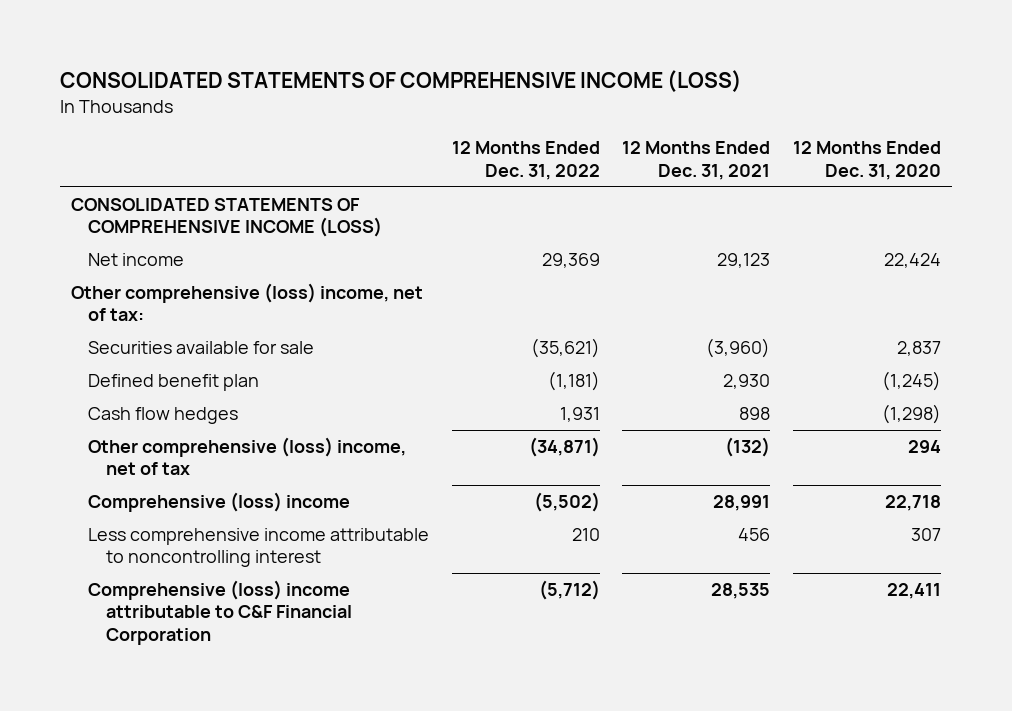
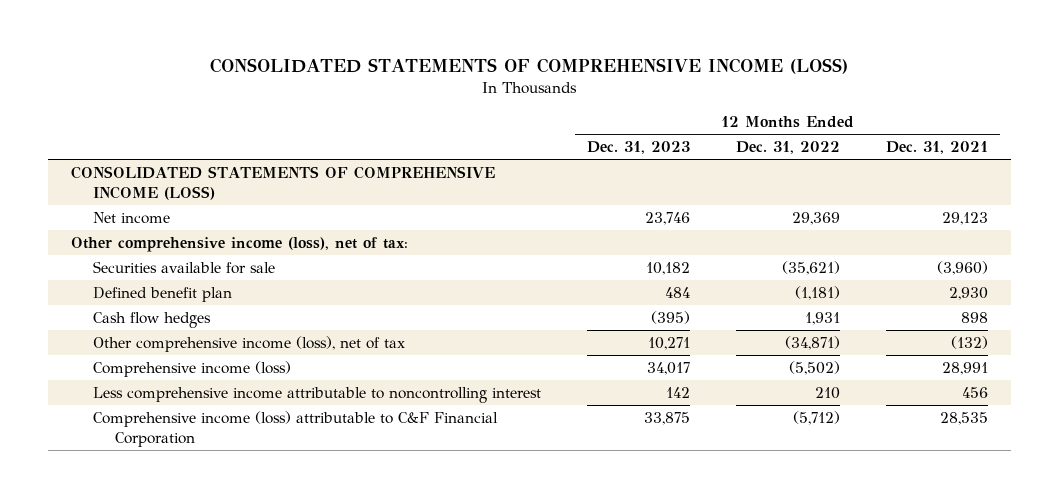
[793,141,942,180] 12 Months Ended Dec. 31, 2020 -> none
none -> [586,141,690,155] Dec. 31, 2023
[71,283,424,322] Other comprehensive (loss) income, net of tax: -> [70,236,408,252] Other comprehensive income (loss), net of tax:
[88,437,407,476] Other comprehensive (loss) income, net of tax -> [92,335,405,352] Other comprehensive income (loss), net of tax
[88,492,351,513] Comprehensive (loss) income -> [92,360,291,377] Comprehensive income (loss)
[88,580,352,645] Comprehensive (loss) income attributable to C&F Financial Corporation -> [92,410,498,448] Comprehensive income (loss) attributable to C&F Financial Corporation

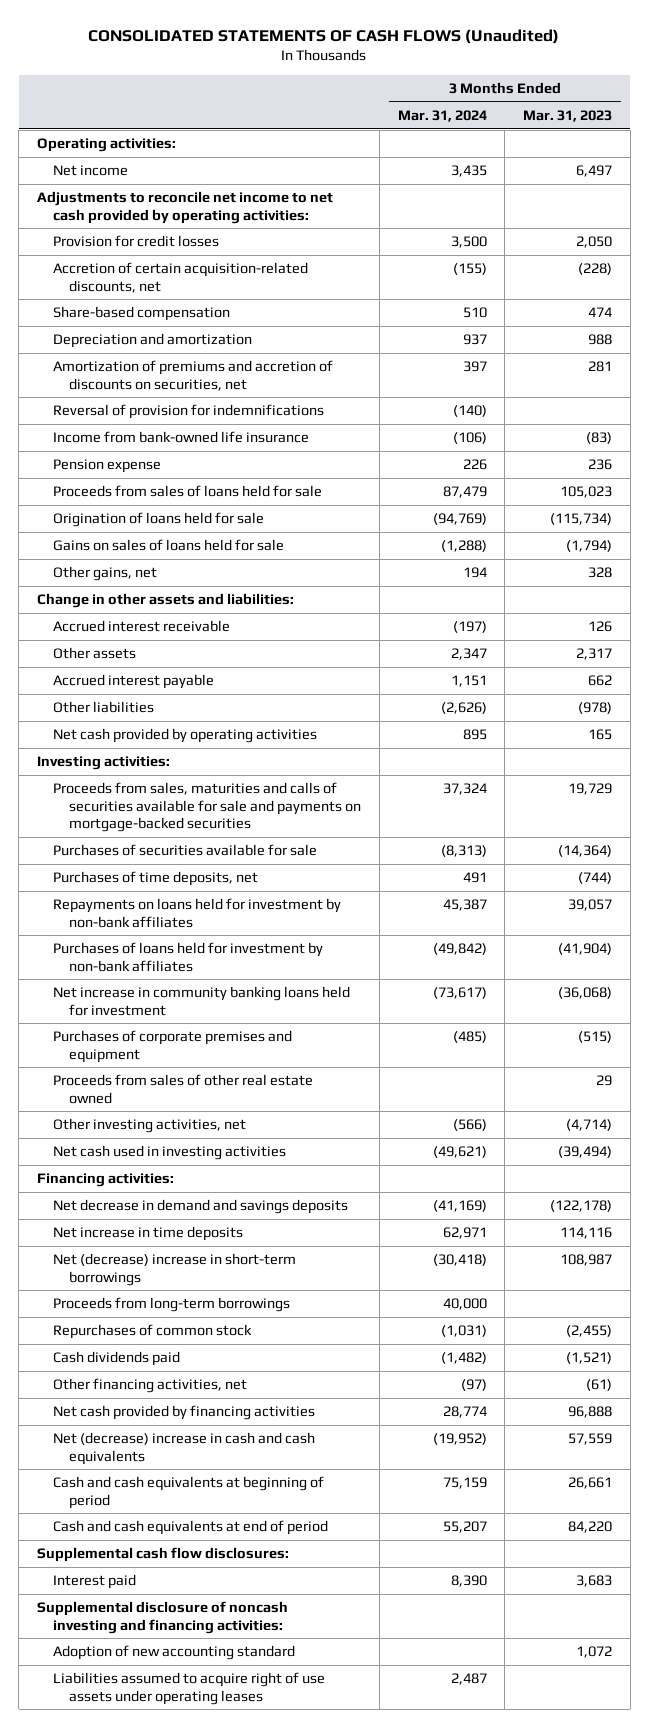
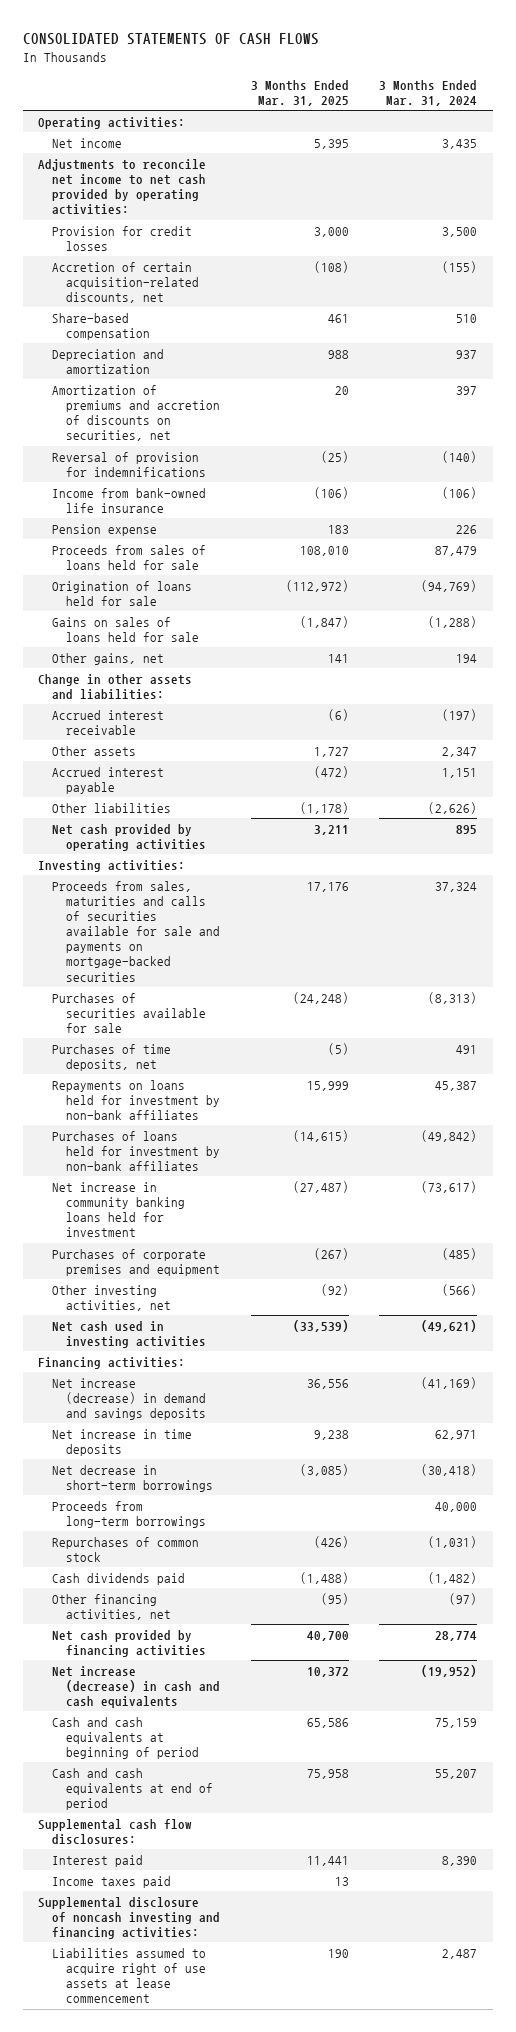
[88,28,560,44] CONSOLIDATED STATEMENTS OF CASH FLOWS (Unaudited) -> [23,33,320,46] CONSOLIDATED STATEMENTS OF CASH FLOWS
[523,110,613,123] Mar. 31, 2023 -> none
none -> [250,79,349,106] 3 Months Ended Mar. 31, 2025
[53,1074,314,1104] Proceeds from sales of other real estate owned -> none
[53,1199,349,1215] Net decrease in demand and savings deposits -> [52,1377,206,1421] Net increase (decrease) in demand and savings deposits
[53,1253,297,1286] Net (decrease) increase in short-term borrowings -> [52,1464,213,1492] Net decrease in short-term borrowings
[53,1432,316,1465] Net (decrease) increase in cash and cash equivalents -> [52,1665,220,1709] Net increase (decrease) in cash and cash equivalents
none -> [52,1875,172,1888] Income taxes paid
[53,1645,296,1661] Adoption of new accounting standard -> none
[53,1672,326,1705] Liabilities assumed to acquire right of use assets under operating leases -> [52,1947,207,2004] Liabilities assumed to acquire right of use assets at lease commencement

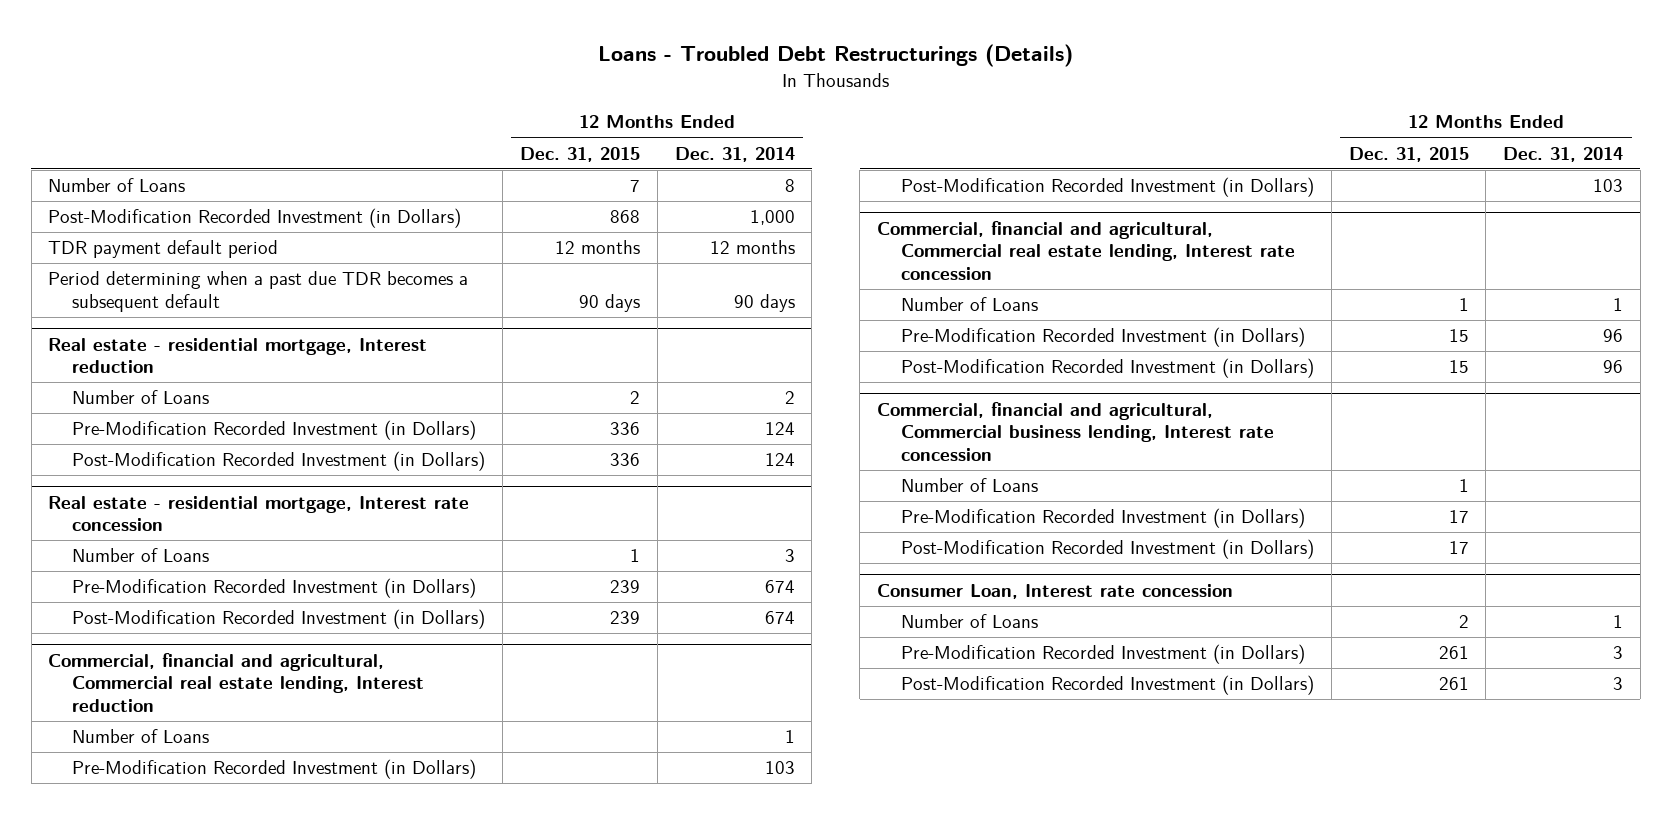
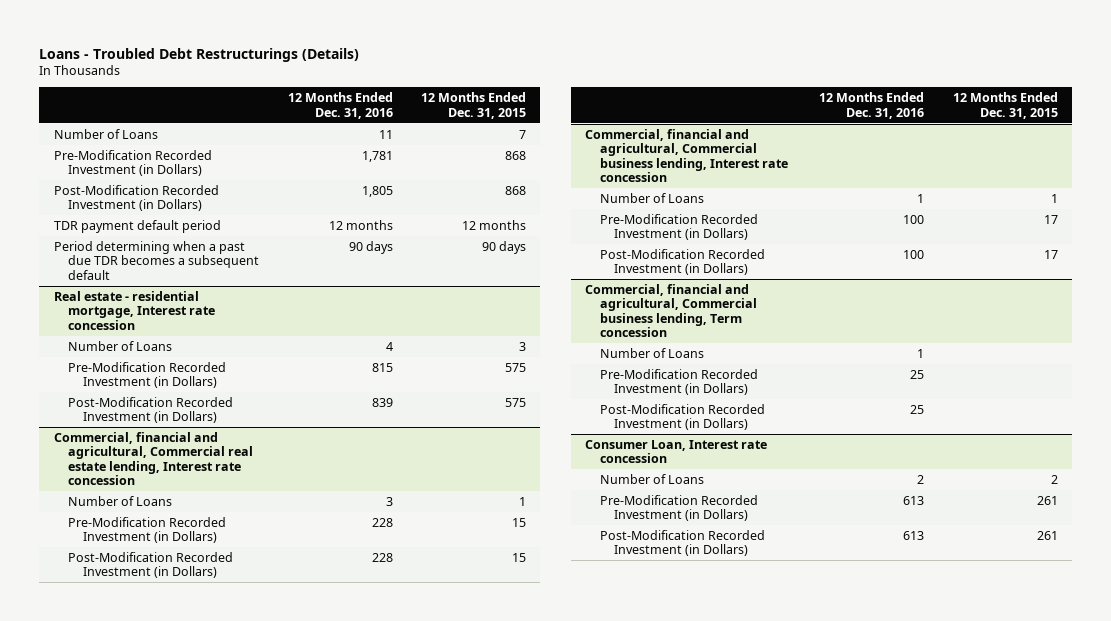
[674,146,795,162] Dec. 31, 2014 -> none
none -> [287,92,393,119] 12 Months Ended Dec. 31, 2016
none -> [53,149,212,177] Pre-Modification Recorded Investment (in Dollars)
[48,337,428,374] Real estate - residential mortgage, Interest reduction -> none
[72,390,210,405] Number of Loans -> none
[72,420,477,441] Pre-Modification Recorded Investment (in Dollars) -> none
[72,451,486,472] Post-Modification Recorded Investment (in Dollars) -> none
[48,652,425,712] Commercial, financial and agricultural, Commercial real estate lending, Interest reduction -> none
[72,729,210,744] Number of Loans -> none
[72,759,477,780] Pre-Modification Recorded Investment (in Dollars) -> none
[900,177,1314,198] Post-Modification Recorded Investment (in Dollars) -> none
[630,549,641,563] 1 -> [519,341,527,351] 3
[610,580,641,594] 239 -> [505,362,527,372] 575
[610,611,641,625] 239 -> [505,397,527,407] 575
none -> [585,283,757,337] Commercial, financial and agricultural, Commercial business lending, Term concession
none -> [599,347,704,358] Number of Loans
none -> [599,368,758,396] Pre-Modification Recorded Investment (in Dollars)
none -> [599,403,765,431] Post-Modification Recorded Investment (in Dollars)

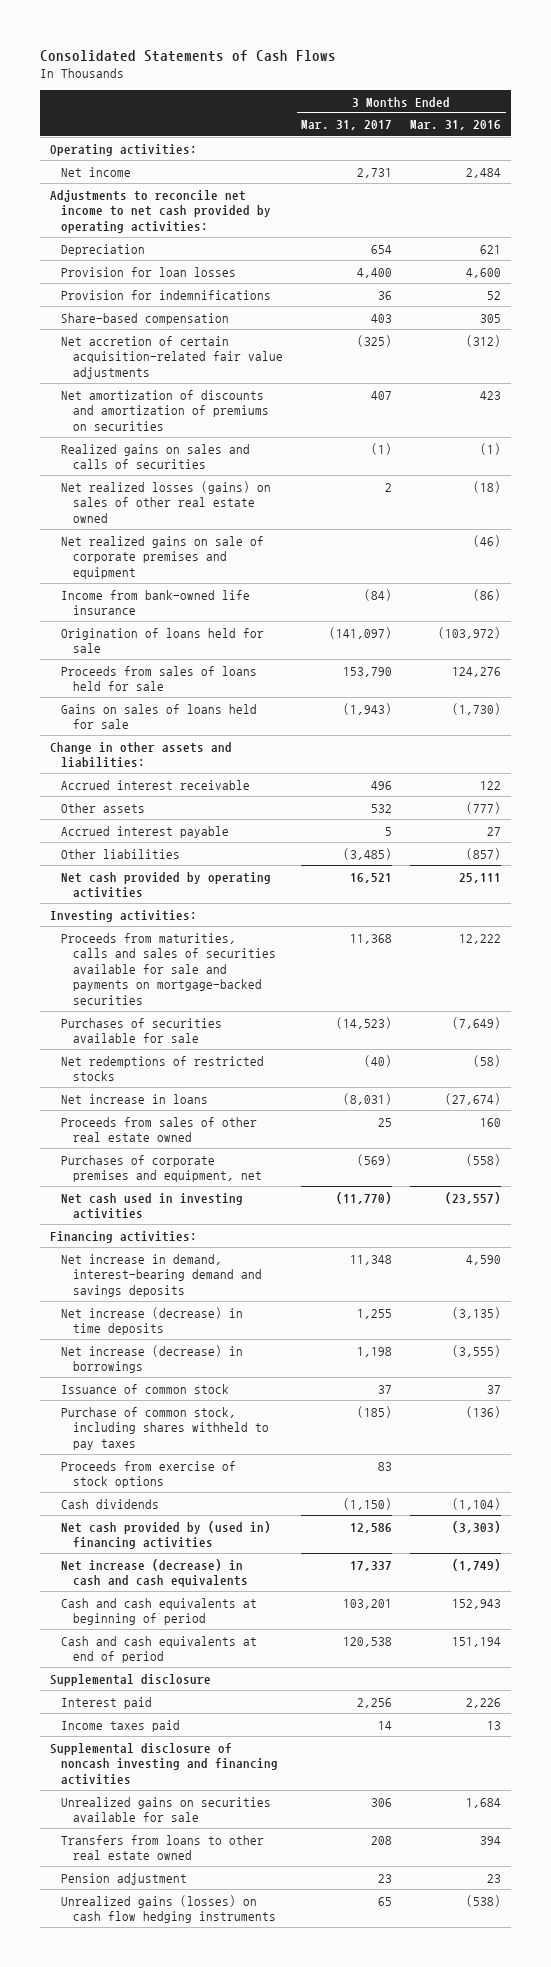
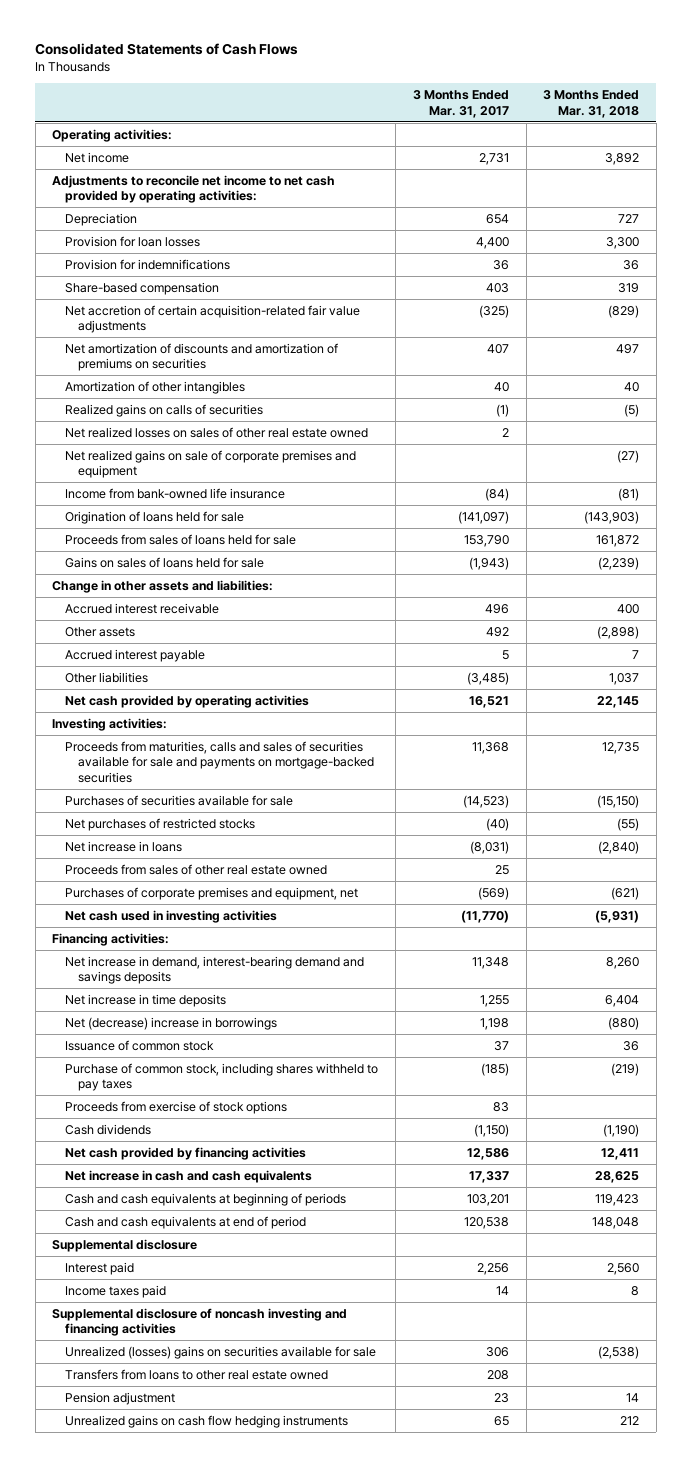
[410,120,502,131] Mar. 31, 2016 -> none
none -> [543,90,640,118] 3 Months Ended Mar. 31, 2018
none -> [65,380,246,394] Amortization of other intangibles
[61,443,251,470] Realized gains on sales and calls of securities -> [65,403,264,417] Realized gains on calls of securities
[61,480,272,523] Net realized losses (gains) on sales of other real estate owned -> [65,426,369,438] Net realized losses on sales of other real estate owned
[371,803,393,813] 532 -> [485,626,509,637] 492
[61,1055,265,1082] Net redemptions of restricted stocks -> [65,817,256,831] Net purchases of restricted stocks
[61,1306,244,1336] Net increase (decrease) in time deposits -> [65,993,227,1007] Net increase in time deposits
[61,1344,244,1374] Net increase (decrease) in borrowings -> [65,1016,278,1030] Net (decrease) increase in borrowings
[61,1520,272,1550] Net cash provided by (used in) financing activities -> [65,1146,307,1160] Net cash provided by financing activities
[61,1558,248,1588] Net increase (decrease) in cash and cash equivalents -> [65,1169,313,1183] Net increase in cash and cash equivalents
[61,1597,258,1626] Cash and cash equivalents at beginning of period -> [65,1192,347,1206] Cash and cash equivalents at beginning of periods
[61,1796,272,1823] Unrealized gains on securities available for sale -> [65,1345,377,1359] Unrealized (losses) gains on securities available for sale
[61,1894,276,1924] Unrealized gains (losses) on cash flow hedging instruments -> [65,1414,349,1428] Unrealized gains on cash flow hedging instruments

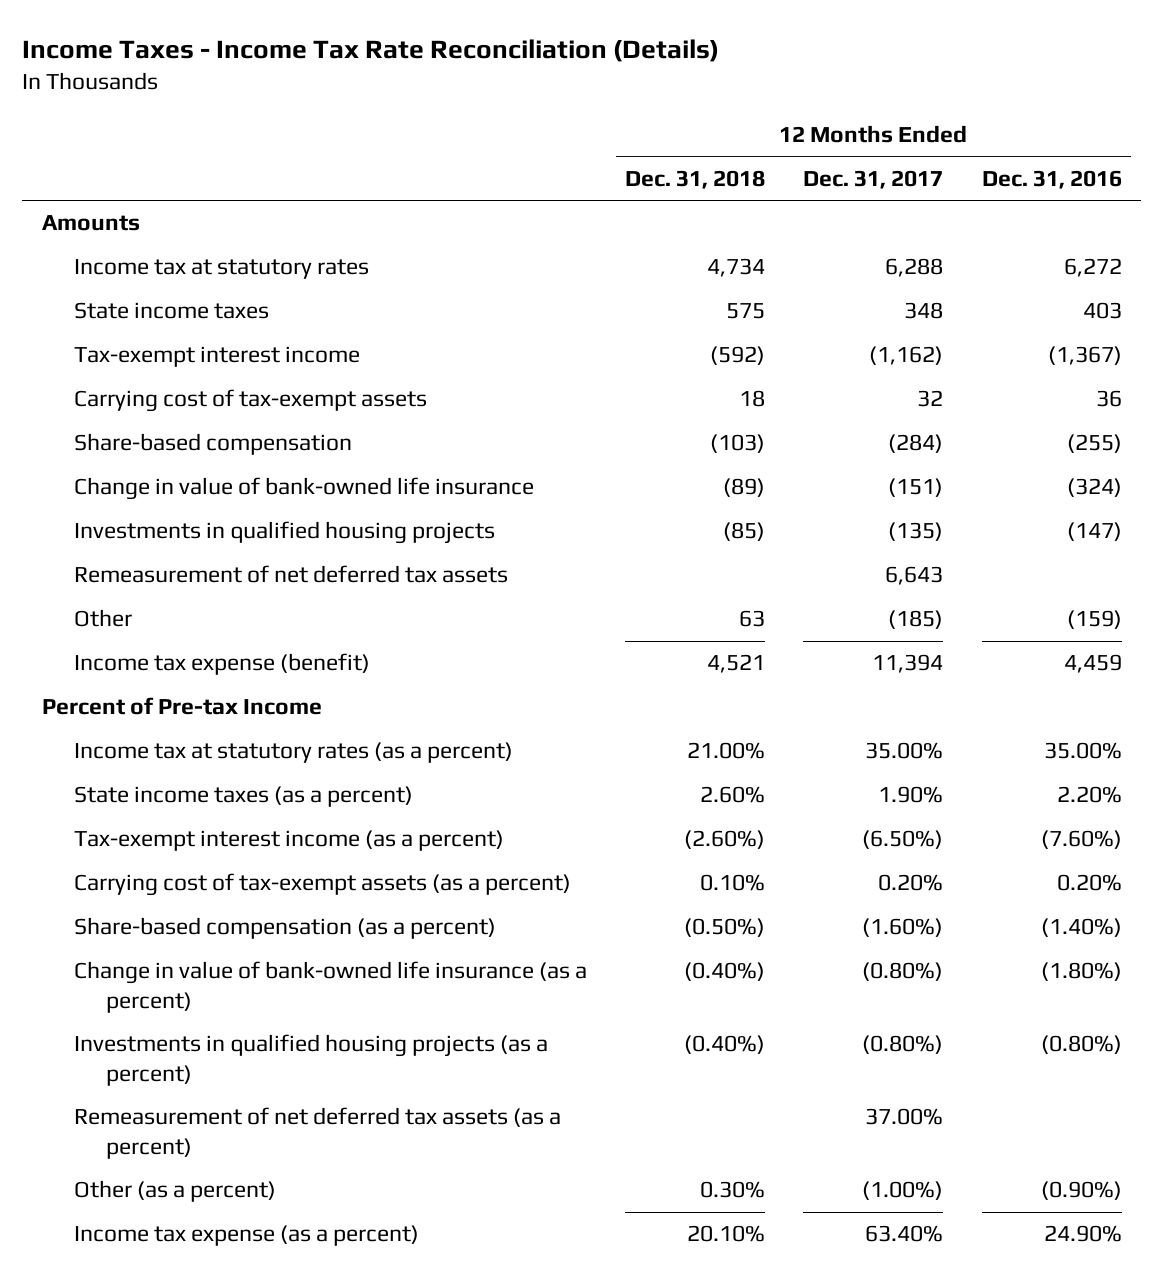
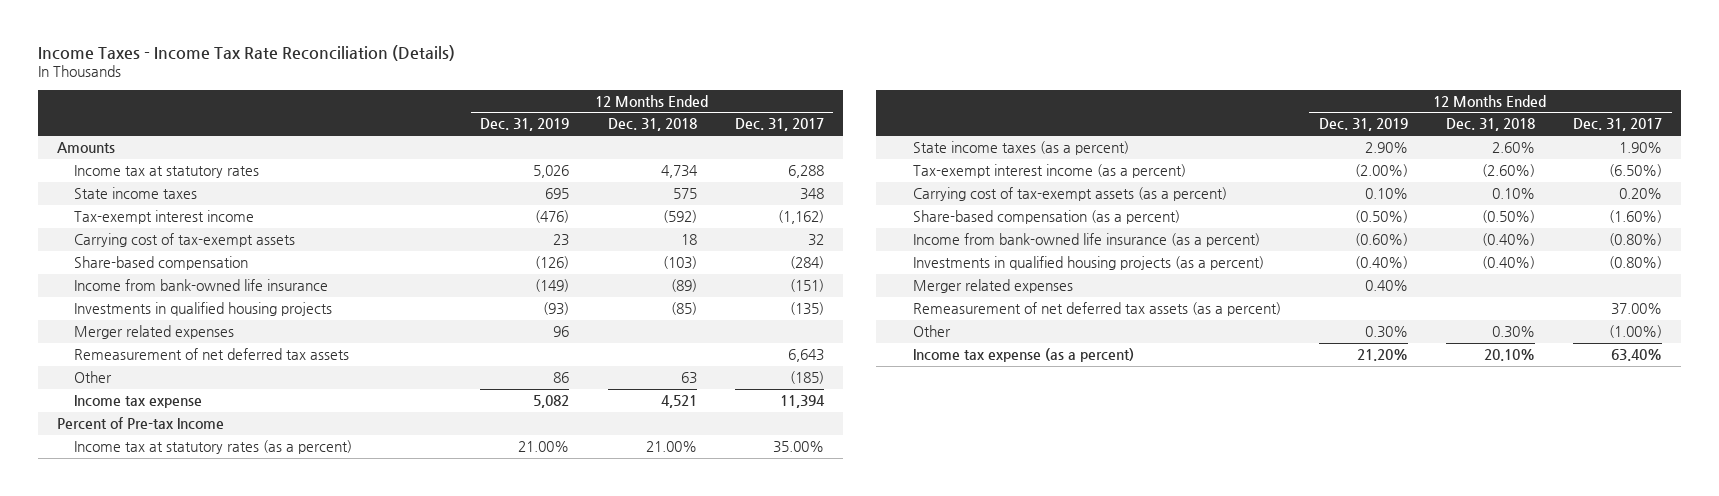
[981,169,1122,189] Dec. 31, 2016 -> none
none -> [480,118,570,132] Dec. 31, 2019
[73,477,534,501] Change in value of bank-owned life insurance -> [74,279,329,292] Income from bank-owned life insurance
none -> [74,325,235,340] Merger related expenses
[73,653,370,676] Income tax expense (benefit) -> [74,395,203,409] Income tax expense
[73,961,587,1013] Change in value of bank-owned life insurance (as a percent) -> [912,233,1260,248] Income from bank-owned life insurance (as a percent)
none -> [912,279,1073,294] Merger related expenses
[73,1180,276,1203] Other (as a percent) -> [912,325,951,338] Other

